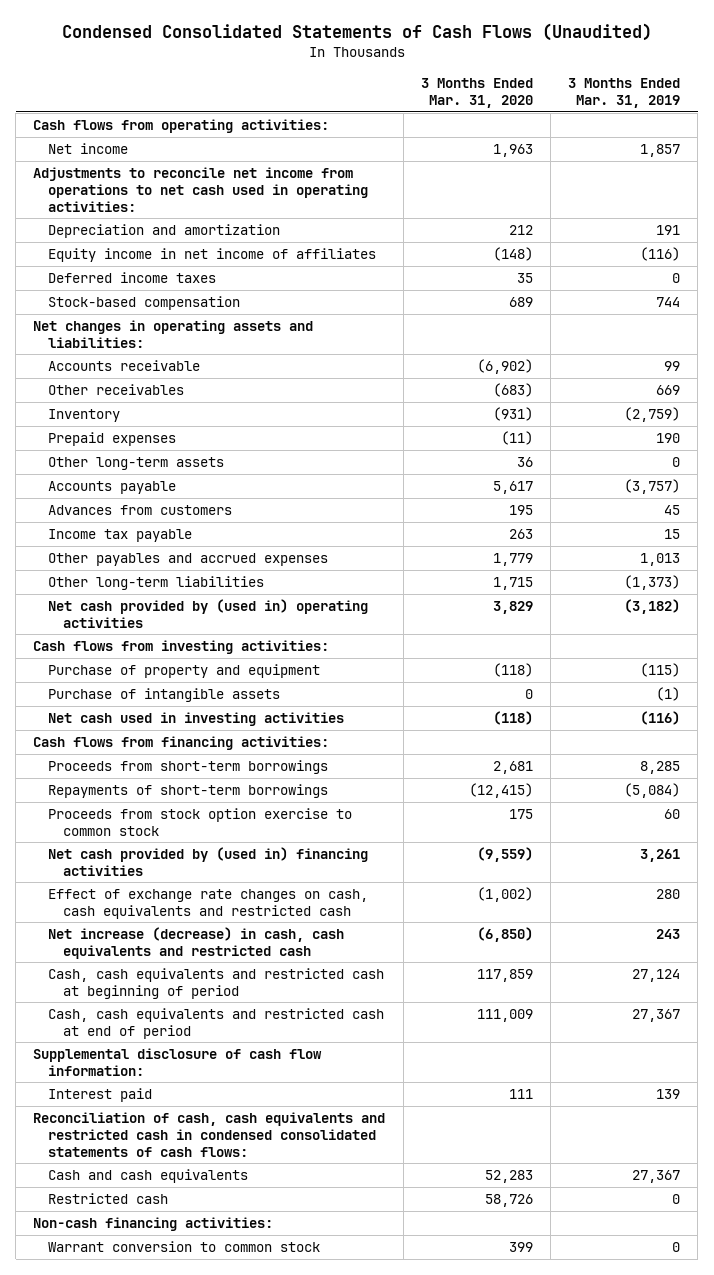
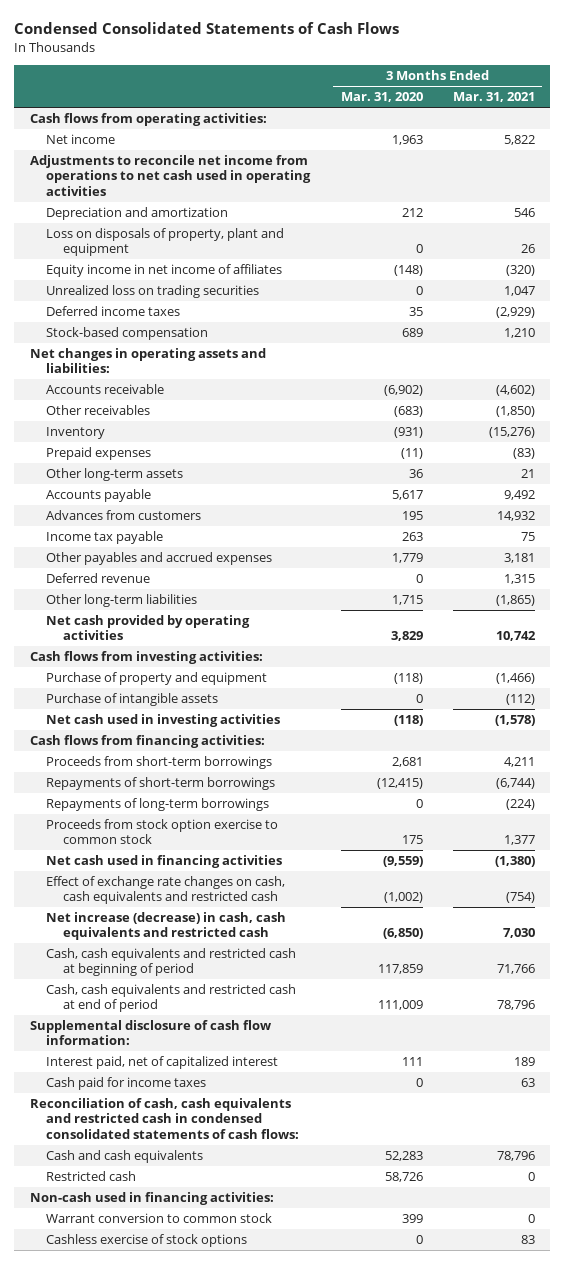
[61,22,652,41] Condensed Consolidated Statements of Cash Flows (Unaudited) -> [14,22,400,35] Condensed Consolidated Statements of Cash Flows
[568,78,681,109] 3 Months Ended Mar. 31, 2019 -> none
none -> [452,92,535,103] Mar. 31, 2021
[33,167,369,212] Adjustments to reconcile net income from operations to net cash used in operating activities: -> [29,155,312,196] Adjustments to reconcile net income from operations to net cash used in operating activities
none -> [46,228,285,257] Loss on disposals of property, plant and equipment
none -> [46,285,260,299] Unrealized loss on trading securities
none -> [46,573,151,584] Deferred revenue
[48,599,369,628] Net cash provided by (used in) operating activities -> [46,615,251,641] Net cash provided by operating activities
none -> [46,798,270,812] Repayments of long-term borrowings
[48,847,369,876] Net cash provided by (used in) financing activities -> [46,855,283,869] Net cash used in financing activities
[48,1088,153,1103] Interest paid -> [46,1056,279,1070] Interest paid, net of capitalized interest
none -> [46,1077,207,1091] Cash paid for income taxes
[33,1217,274,1232] Non-cash financing activities: -> [29,1192,274,1206] Non-cash used in financing activities:
none -> [46,1234,248,1248] Cashless exercise of stock options

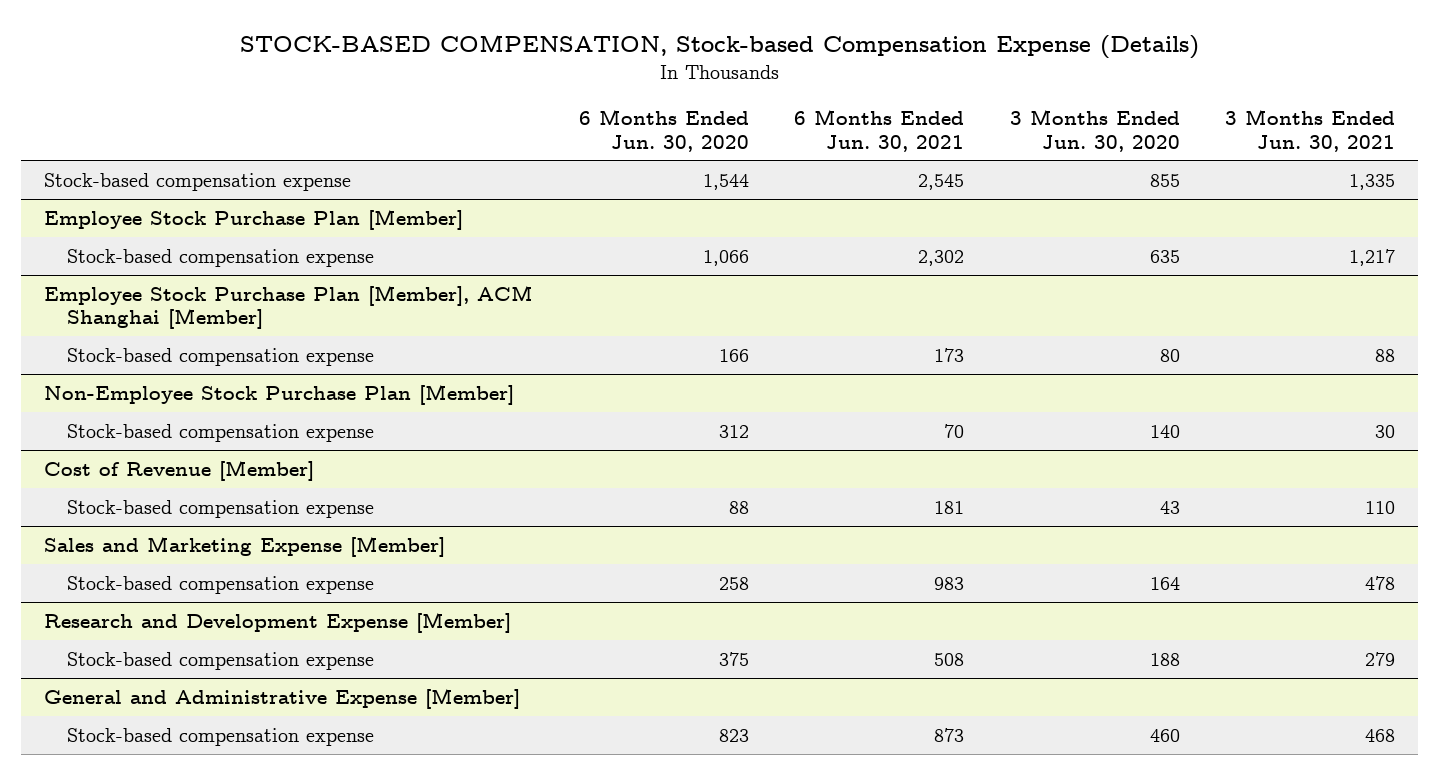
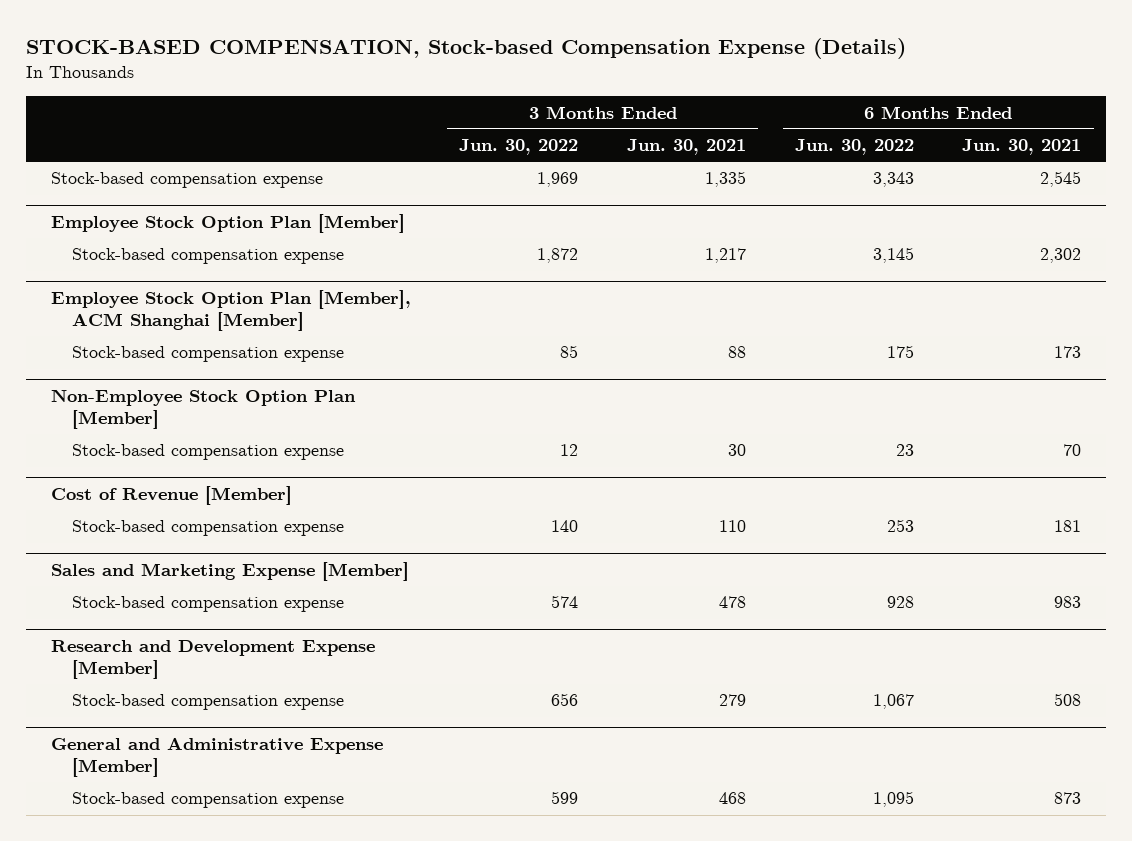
[578,109,749,152] 6 Months Ended Jun. 30, 2020 -> none
[1009,109,1180,152] 3 Months Ended Jun. 30, 2020 -> none
none -> [459,139,579,156] Jun. 30, 2022
none -> [794,139,914,156] Jun. 30, 2022
[43,208,463,230] Employee Stock Purchase Plan [Member] -> [50,214,405,234] Employee Stock Option Plan [Member]
[43,284,533,330] Employee Stock Purchase Plan [Member], ACM Shanghai [Member] -> [50,290,411,332] Employee Stock Option Plan [Member], ACM Shanghai [Member]
[43,383,514,405] Non-Employee Stock Purchase Plan [Member] -> [50,389,356,430] Non-Employee Stock Option Plan [Member]

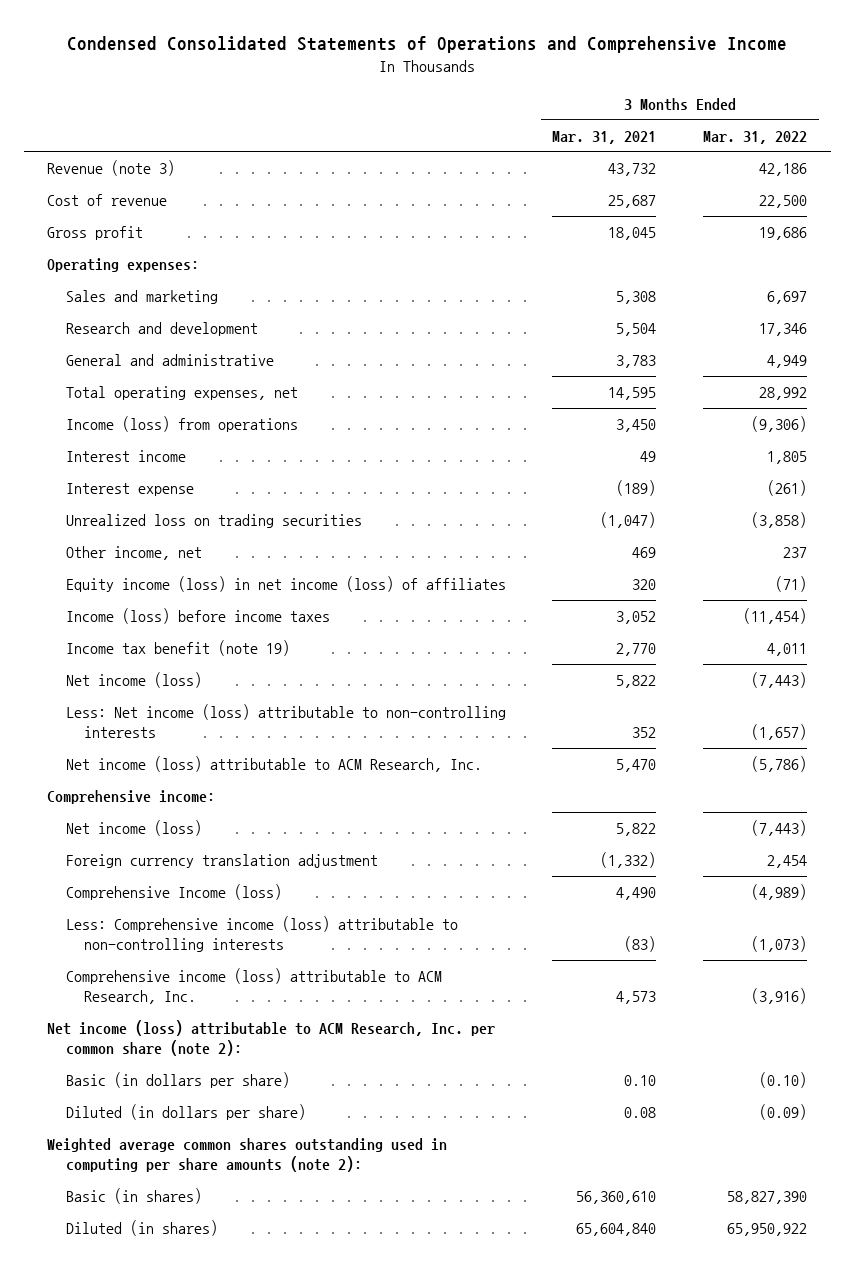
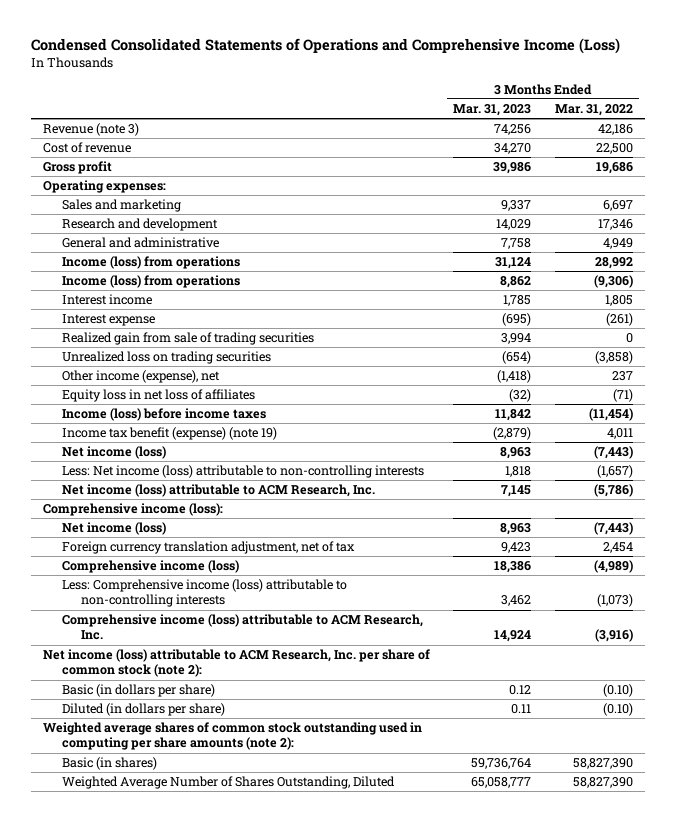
[67,36,788,54] Condensed Consolidated Statements of Operations and Comprehensive Income -> [30,38,620,55] Condensed Consolidated Statements of Operations and Comprehensive Income (Loss)
[552,130,657,144] Mar. 31, 2021 -> none
none -> [453,104,532,117] Mar. 31, 2023
[65,386,298,401] Total operating expenses, net -> [61,256,240,270] Income (loss) from operations
none -> [61,332,314,346] Realized gain from sale of trading securities
[65,546,202,561] Other income, net -> [61,370,220,384] Other income (expense), net
[65,576,506,593] Equity income (loss) in net income (loss) of affiliates -> [61,389,255,403] Equity loss in net loss of affiliates
[65,640,290,657] Income tax benefit (note 19) -> [61,427,277,441] Income tax benefit (expense) (note 19)
[47,790,216,805] Comprehensive income: -> [42,503,223,517] Comprehensive income (loss):
[65,854,378,869] Foreign currency translation adjustment -> [61,541,355,555] Foreign currency translation adjustment, net of tax
[65,884,282,901] Comprehensive Income (loss) -> [61,560,239,574] Comprehensive income (loss)
[47,1020,496,1056] Net income (loss) attributable to ACM Research, Inc. per common share (note 2): -> [42,649,430,678] Net income (loss) attributable to ACM Research, Inc. per share of common stock (note 2):
[759,1104,808,1121] (0.09) -> [602,703,633,717] (0.10)
[47,1138,448,1172] Weighted average common shares outstanding used in computing per share amounts (note 2): -> [42,722,422,751] Weighted average shares of common stock outstanding used in computing per share amounts (note 2):
[65,1220,218,1237] Diluted (in shares) -> [61,776,395,790] Weighted Average Number of Shares Outstanding, Diluted
[727,1223,808,1237] 65,950,922 -> [572,777,633,789] 58,827,390

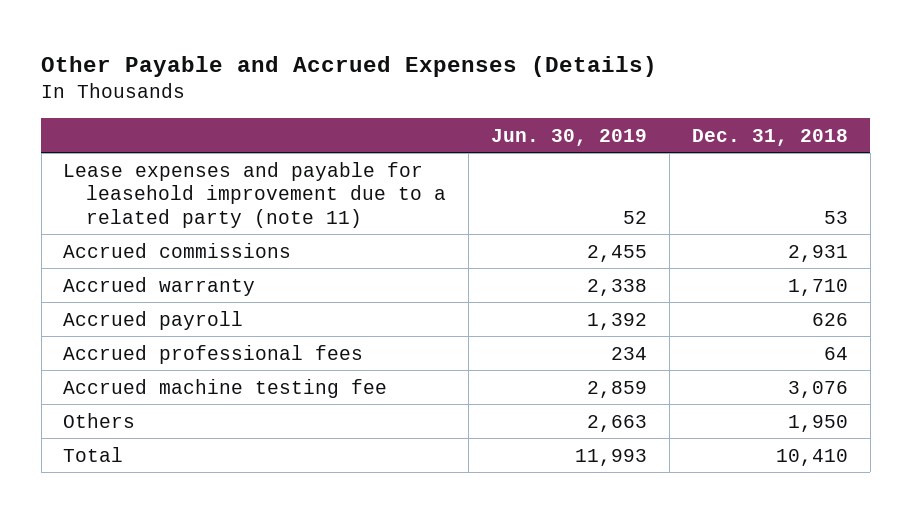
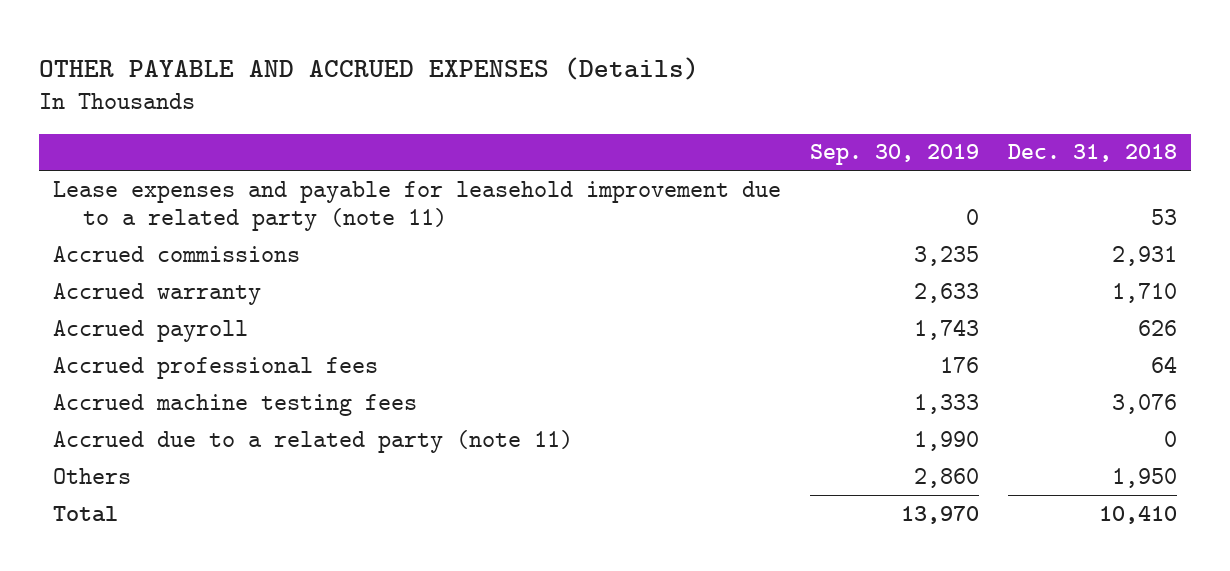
[41,55,658,77] Other Payable and Accrued Expenses (Details) -> [39,56,700,80] OTHER PAYABLE AND ACCRUED EXPENSES (Details)
[490,128,647,146] Jun. 30, 2019 -> none
none -> [810,144,980,166] Sep. 30, 2019
[63,378,388,398] Accrued machine testing fee -> [53,393,418,416] Accrued machine testing fees
none -> [53,429,574,453] Accrued due to a related party (note 11)

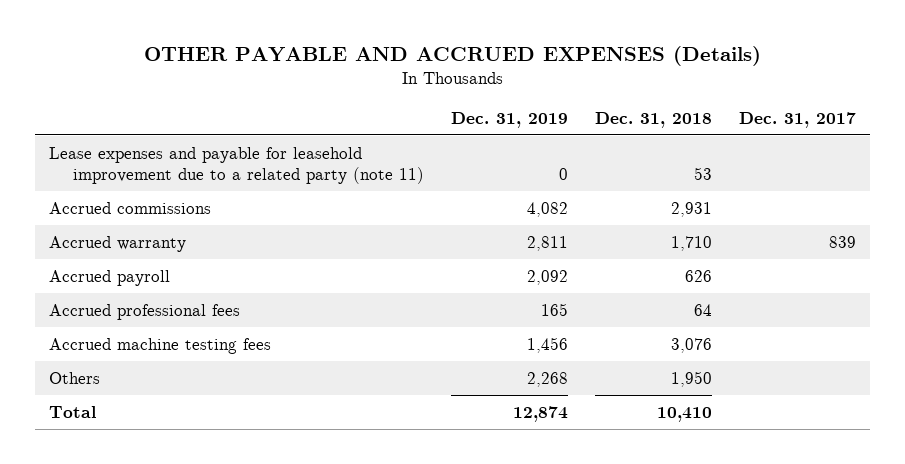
[810,144,980,166] Sep. 30, 2019 -> none
none -> [451,111,569,128] Dec. 31, 2019
none -> [739,111,857,128] Dec. 31, 2017
[53,429,574,453] Accrued due to a related party (note 11) -> none

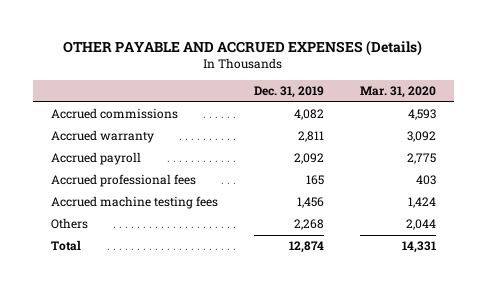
[595,111,713,128] Dec. 31, 2018 -> none
[739,111,857,128] Dec. 31, 2017 -> none
none -> [359,86,436,99] Mar. 31, 2020
[48,146,425,185] Lease expenses and payable for leasehold improvement due to a related party (note 11) -> none

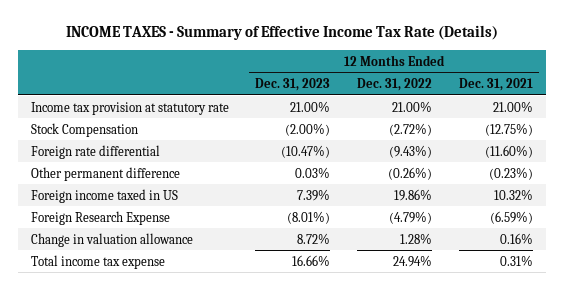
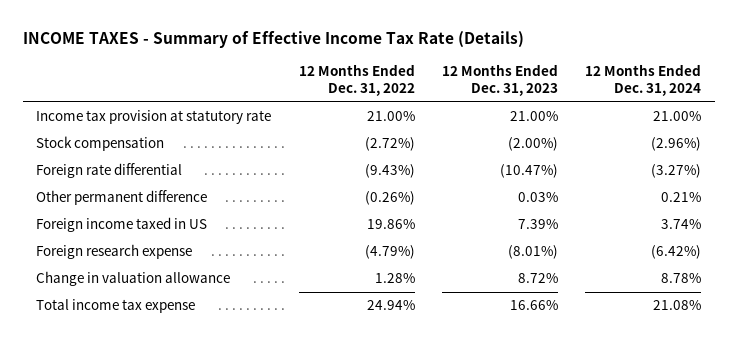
[458,78,533,92] Dec. 31, 2021 -> none
none -> [585,64,702,97] 12 Months Ended Dec. 31, 2024
[30,122,138,137] Stock Compensation -> [36,136,165,152] Stock compensation
[30,210,170,225] Foreign Research Expense -> [36,244,193,260] Foreign research expense

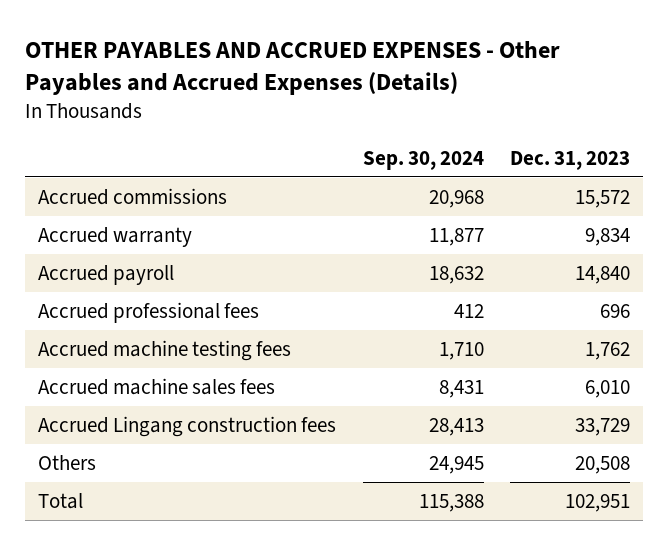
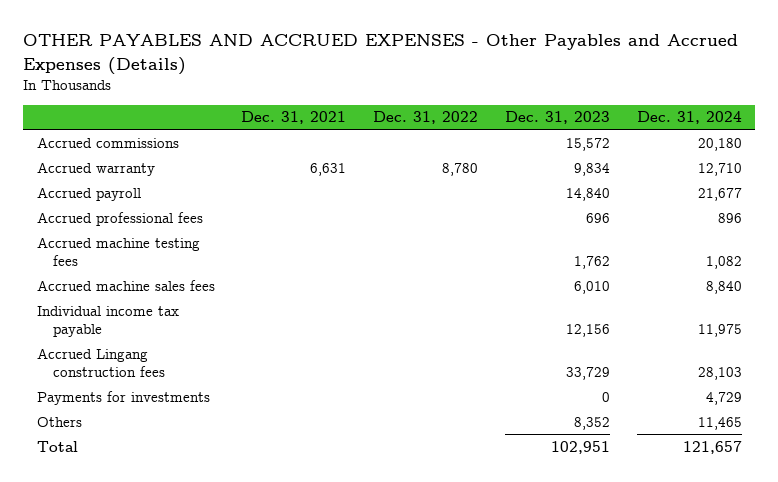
[362,150,484,170] Sep. 30, 2024 -> none
none -> [241,111,347,125] Dec. 31, 2021
none -> [373,111,479,125] Dec. 31, 2022
none -> [636,111,742,125] Dec. 31, 2024
none -> [36,305,179,338] Individual income tax payable
none -> [36,390,210,405] Payments for investments
[575,455,631,474] 20,508 -> [573,416,610,430] 8,352

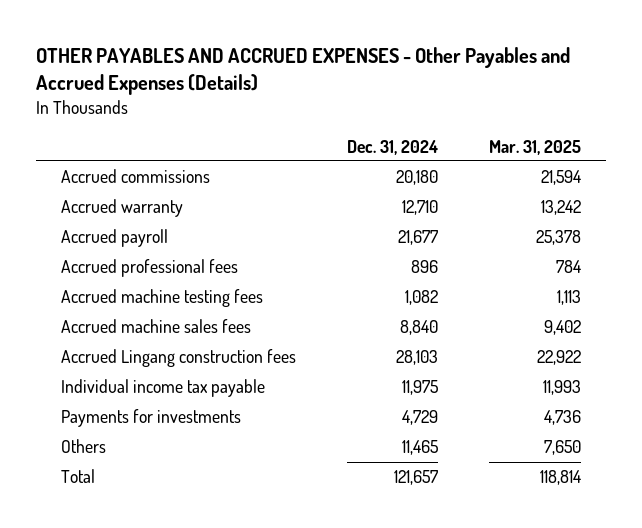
[241,111,347,125] Dec. 31, 2021 -> none
[373,111,479,125] Dec. 31, 2022 -> none
[504,111,610,125] Dec. 31, 2023 -> none
none -> [488,139,581,155] Mar. 31, 2025
[36,305,179,338] Individual income tax payable -> [60,379,265,398] Individual income tax payable

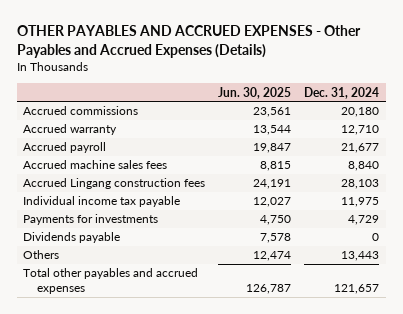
[488,139,581,155] Mar. 31, 2025 -> none
none -> [218,86,292,99] Jun. 30, 2025
[60,259,238,278] Accrued professional fees -> none
[60,289,263,308] Accrued machine testing fees -> none
none -> [23,232,121,244] Dividends payable
[401,440,438,456] 11,465 -> [341,251,380,262] 13,443
[60,469,95,484] Total -> [23,268,199,295] Total other payables and accrued expenses

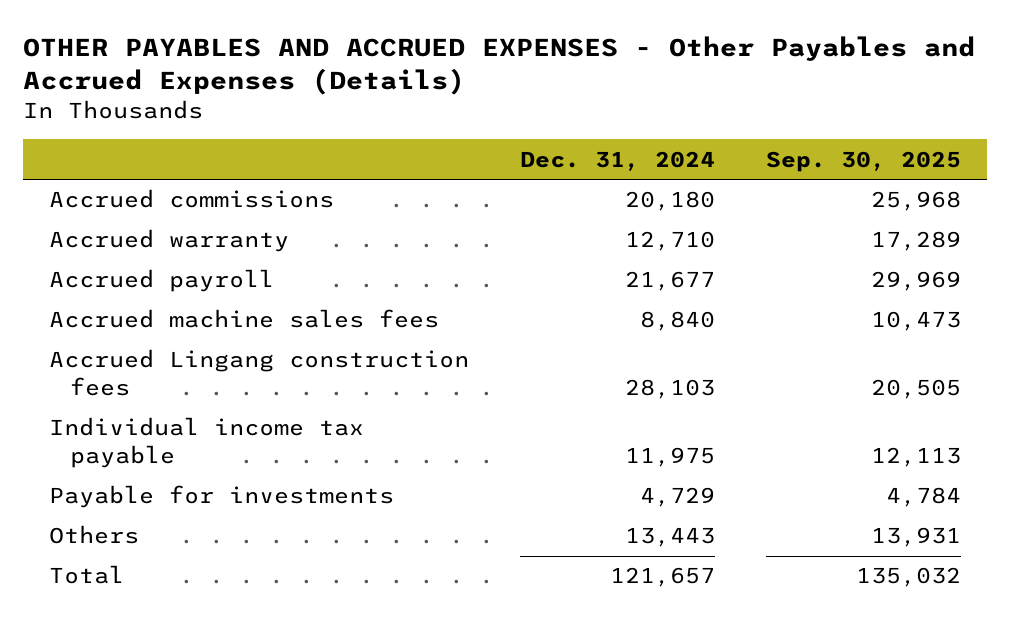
[218,86,292,99] Jun. 30, 2025 -> none
none -> [766,150,962,172] Sep. 30, 2025
[23,232,121,244] Dividends payable -> none
[23,214,159,226] Payments for investments -> [48,485,394,509] Payable for investments
[23,268,199,295] Total other payables and accrued expenses -> [48,565,124,585] Total

